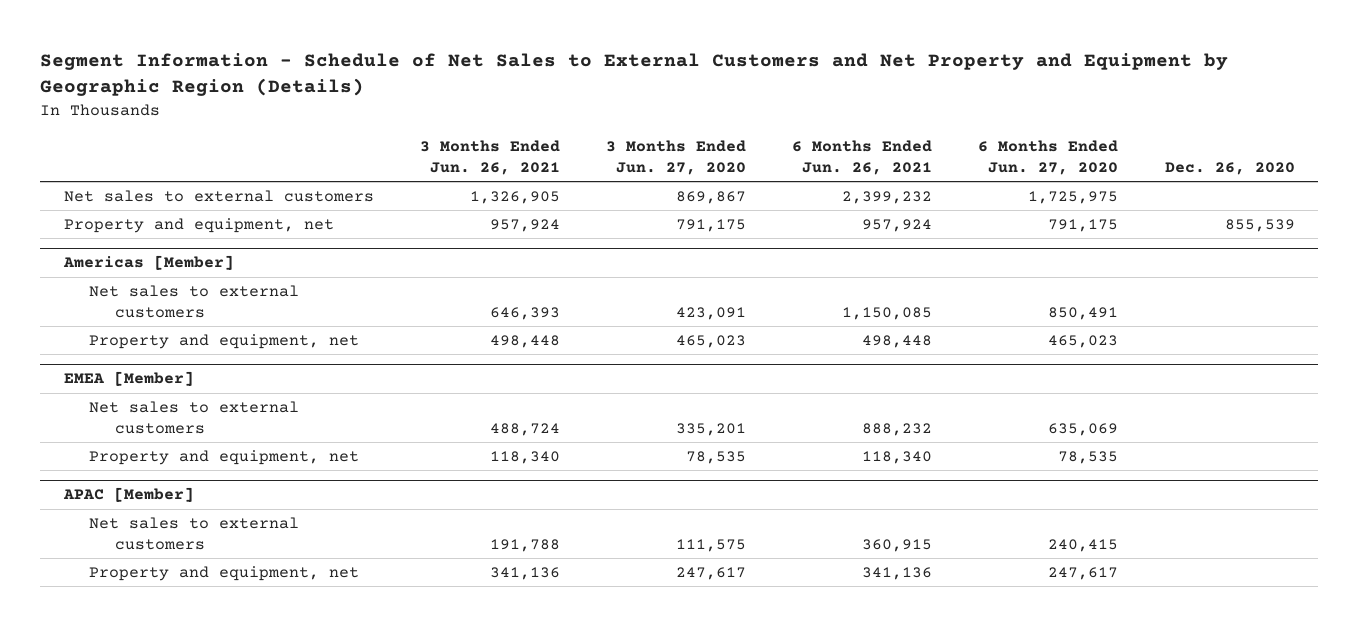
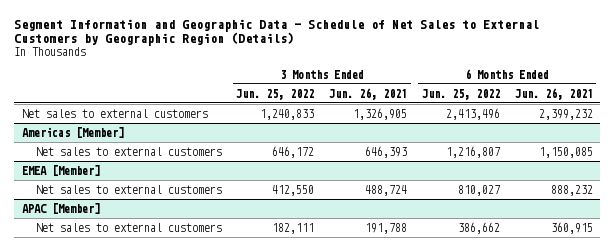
[40,53,1229,97] Segment Information - Schedule of Net Sales to External Customers and Net Property and Equipment by Geographic Region (Details) -> [14,18,540,47] Segment Information and Geographic Data - Schedule of Net Sales to External Customers by Geographic Region (Details)
[605,139,746,175] 3 Months Ended Jun. 27, 2020 -> none
[978,139,1119,175] 6 Months Ended Jun. 27, 2020 -> none
[1164,161,1295,175] Dec. 26, 2020 -> none
none -> [236,88,315,100] Jun. 25, 2022
none -> [421,88,500,100] Jun. 25, 2022
[63,218,334,234] Property and equipment, net -> none
[89,334,360,350] Property and equipment, net -> none
[89,450,360,466] Property and equipment, net -> none
[89,566,360,582] Property and equipment, net -> none

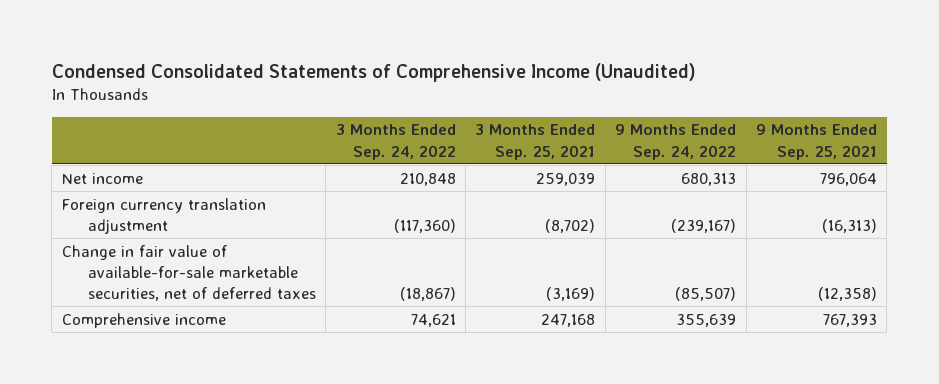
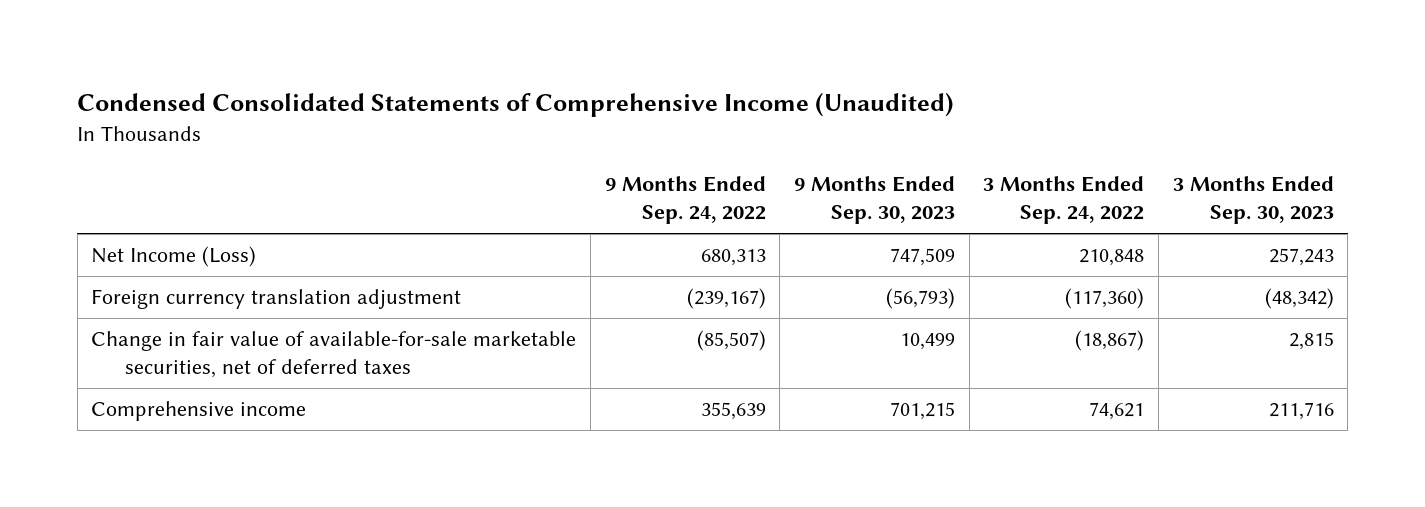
[475,124,596,160] 3 Months Ended Sep. 25, 2021 -> none
[755,124,877,160] 9 Months Ended Sep. 25, 2021 -> none
none -> [793,176,955,225] 9 Months Ended Sep. 30, 2023
none -> [1172,176,1334,225] 3 Months Ended Sep. 30, 2023
[61,172,143,184] Net income -> [91,246,257,268] Net Income (Loss)

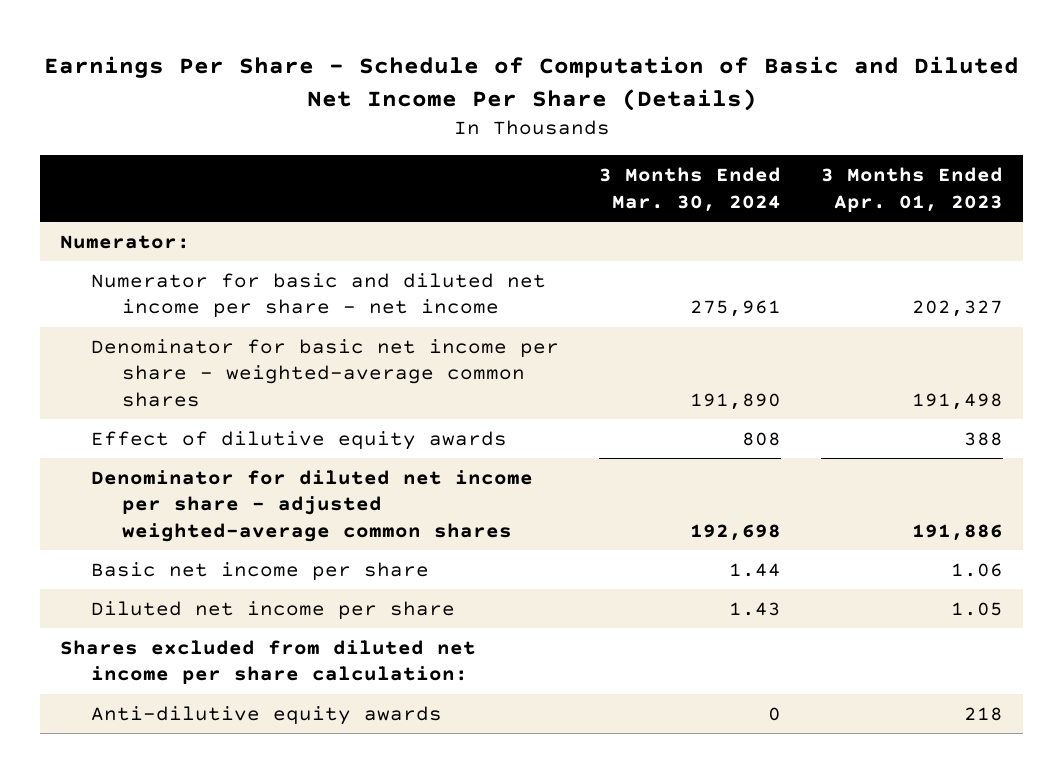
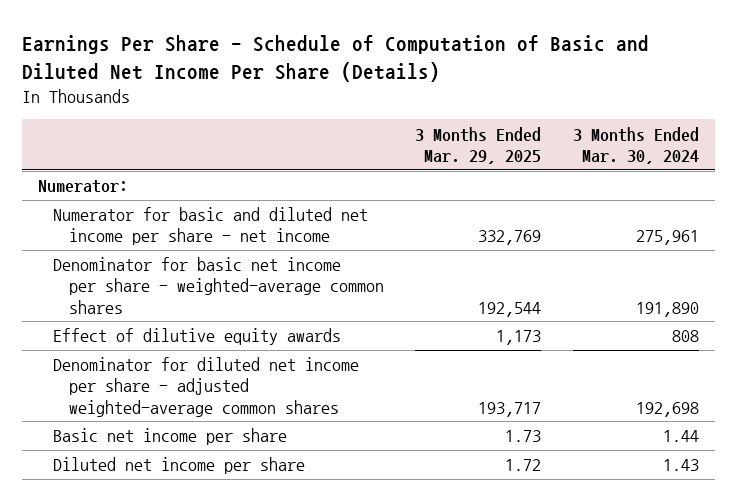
[821,167,1004,212] 3 Months Ended Apr. 01, 2023 -> none
none -> [415,126,542,164] 3 Months Ended Mar. 29, 2025
[60,639,477,685] Shares excluded from diluted net income per share calculation: -> none
[91,705,443,725] Anti-dilutive equity awards -> none

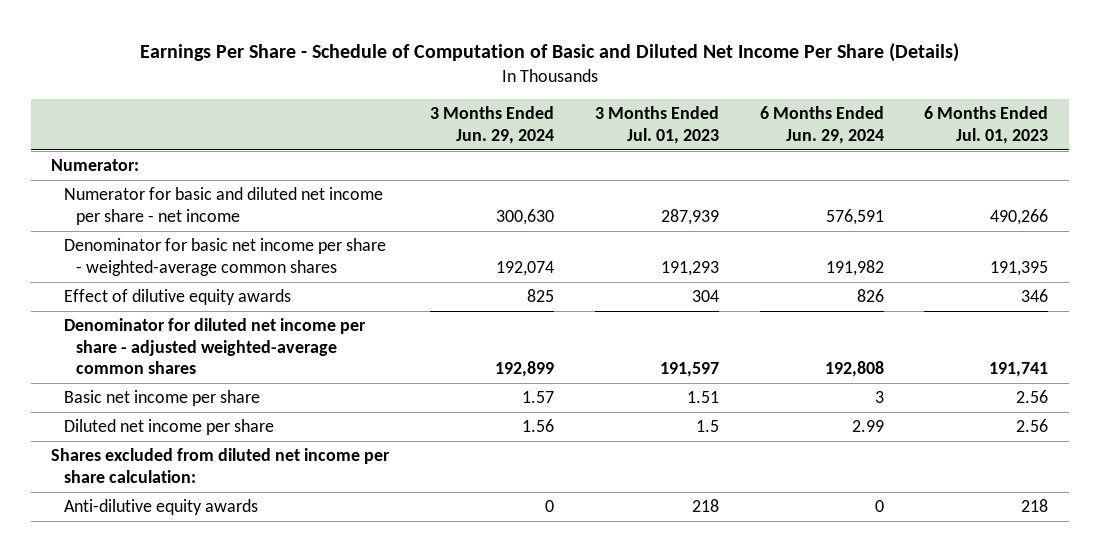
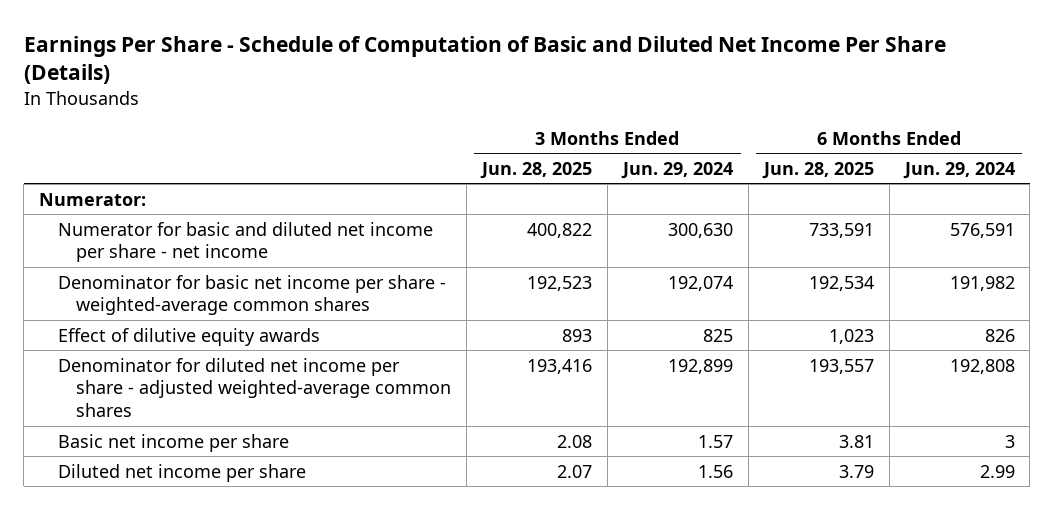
[594,106,719,144] 3 Months Ended Jul. 01, 2023 -> none
[924,106,1049,144] 6 Months Ended Jul. 01, 2023 -> none
none -> [480,161,593,179] Jun. 28, 2025
none -> [761,161,874,179] Jun. 28, 2025
[50,448,390,483] Shares excluded from diluted net income per share calculation: -> none
[63,499,258,516] Anti-dilutive equity awards -> none

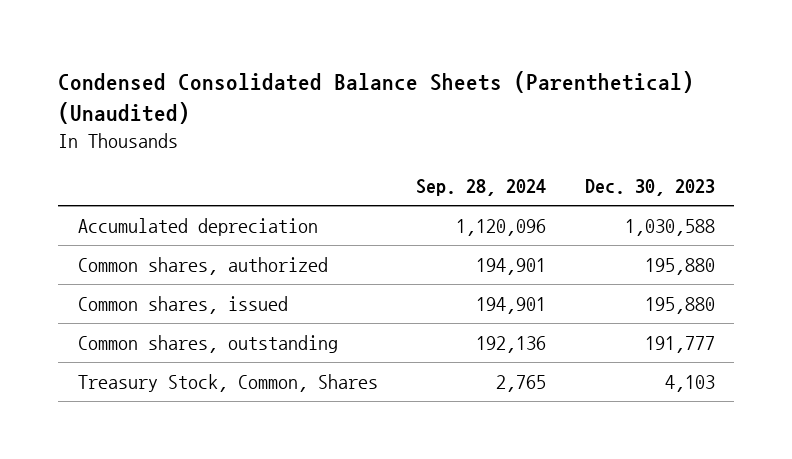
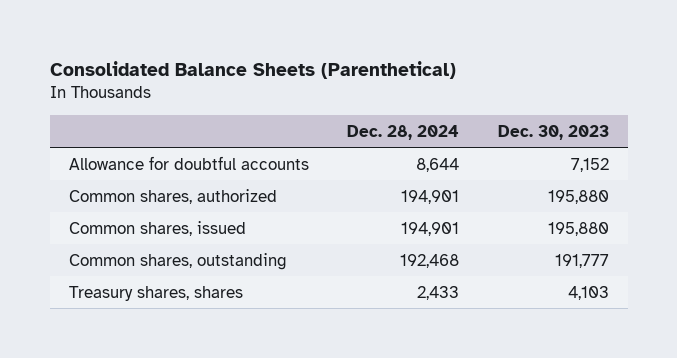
[58,71,695,125] Condensed Consolidated Balance Sheets (Parenthetical) (Unaudited) -> [49,60,456,79] Consolidated Balance Sheets (Parenthetical)
[416,179,547,197] Sep. 28, 2024 -> none
none -> [347,124,460,140] Dec. 28, 2024
[77,217,318,236] Accumulated depreciation -> none
none -> [68,155,309,170] Allowance for doubtful accounts
[77,373,378,392] Treasury Stock, Common, Shares -> [68,285,243,301] Treasury shares, shares

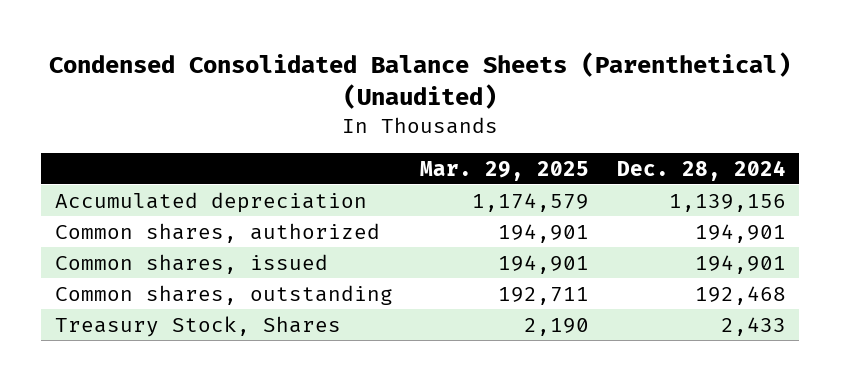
[49,60,456,79] Consolidated Balance Sheets (Parenthetical) -> [49,52,792,109] Condensed Consolidated Balance Sheets (Parenthetical) (Unaudited)
[497,124,609,140] Dec. 30, 2023 -> none
none -> [420,160,590,181] Mar. 29, 2025
[68,155,309,170] Allowance for doubtful accounts -> none
none -> [54,191,367,213] Accumulated depreciation
[68,285,243,301] Treasury shares, shares -> [54,315,341,337] Treasury Stock, Shares

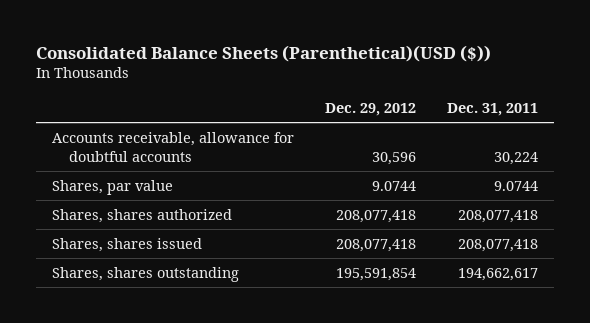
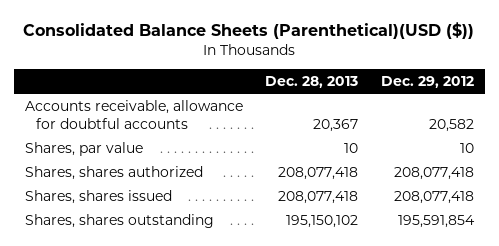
[447,102,539,116] Dec. 31, 2011 -> none
none -> [265,76,359,89] Dec. 28, 2013
[372,151,417,165] 30,596 -> [428,118,474,132] 20,582
[372,180,417,191] 9.0744 -> [459,143,474,154] 10

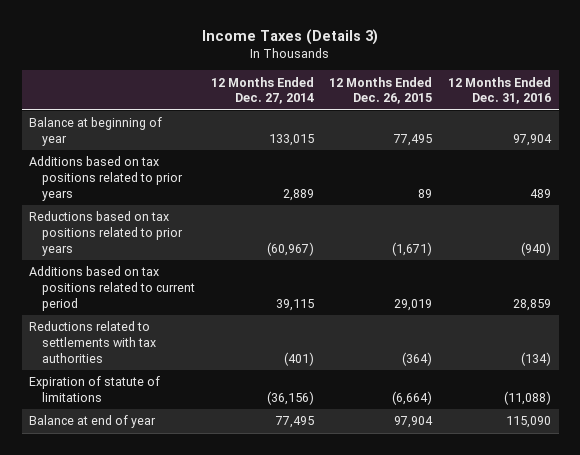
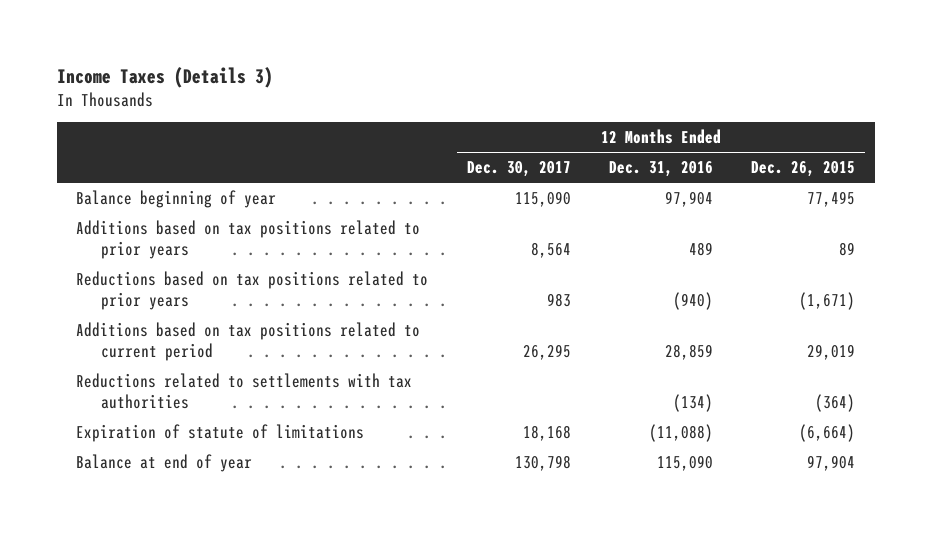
[210,76,314,105] 12 Months Ended Dec. 27, 2014 -> none
none -> [466,161,571,178] Dec. 30, 2017
[29,117,163,146] Balance at beginning of year -> [76,189,277,208] Balance beginning of year

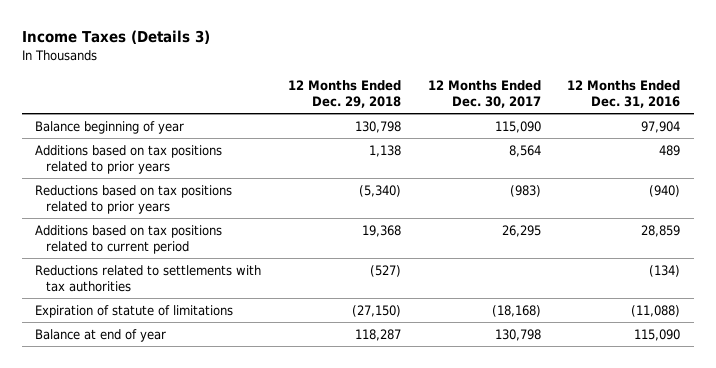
[751,161,856,178] Dec. 26, 2015 -> none
none -> [288,80,402,108] 12 Months Ended Dec. 29, 2018
[546,293,571,308] 983 -> [509,185,541,198] (983)
[522,424,571,441] 18,168 -> [491,305,541,318] (18,168)

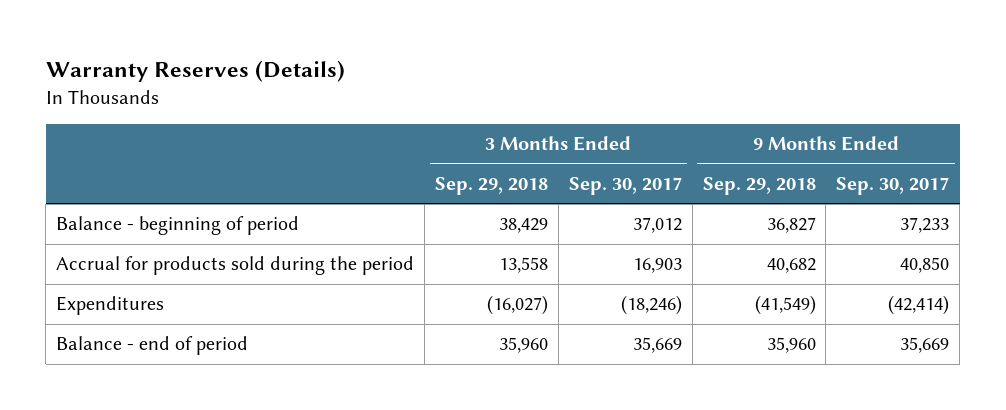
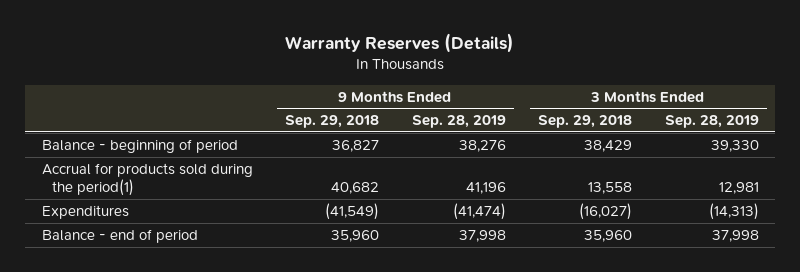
[568,176,682,195] Sep. 30, 2017 -> none
[836,176,950,195] Sep. 30, 2017 -> none
none -> [411,115,506,129] Sep. 28, 2019
none -> [664,115,759,129] Sep. 28, 2019
[56,256,415,276] Accrual for products sold during the period -> [41,163,253,196] Accrual for products sold during the period(1)

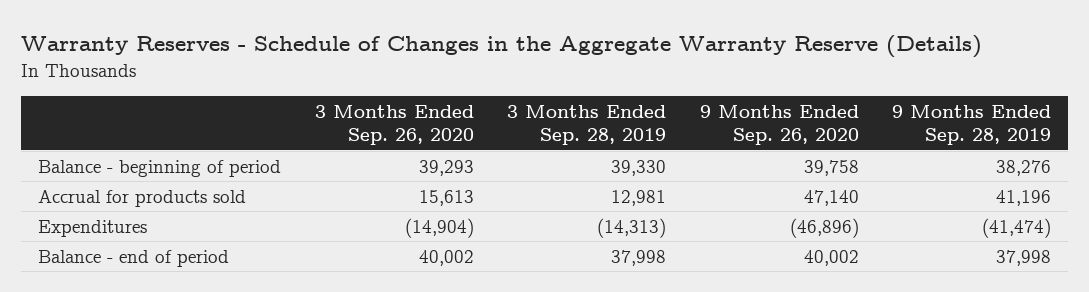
[285,32,515,53] Warranty Reserves (Details) -> [21,35,983,59] Warranty Reserves - Schedule of Changes in the Aggregate Warranty Reserve (Details)
[285,115,380,129] Sep. 29, 2018 -> none
[538,115,633,129] Sep. 29, 2018 -> none
none -> [314,104,474,145] 3 Months Ended Sep. 26, 2020
none -> [699,104,859,145] 9 Months Ended Sep. 26, 2020
[41,163,253,196] Accrual for products sold during the period(1) -> [38,189,247,207] Accrual for products sold

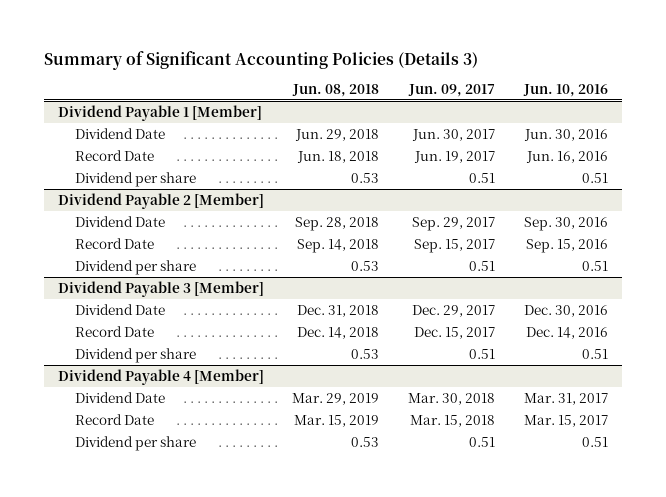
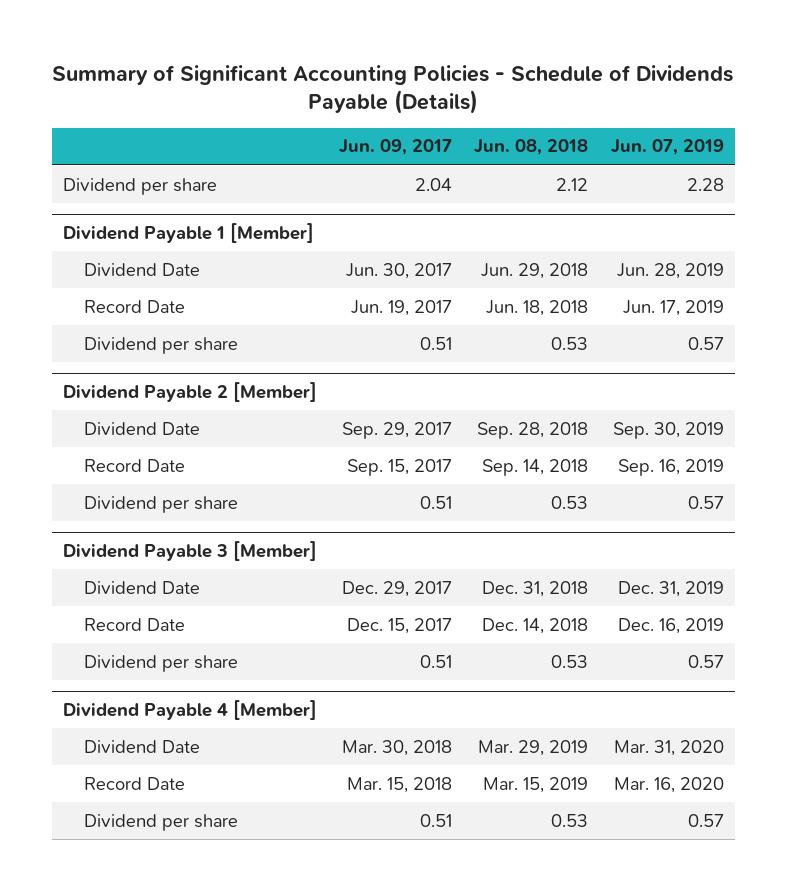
[43,50,478,70] Summary of Significant Accounting Policies (Details 3) -> [52,64,734,115] Summary of Significant Accounting Policies - Schedule of Dividends Payable (Details)
[522,84,608,98] Jun. 10, 2016 -> none
none -> [610,139,724,156] Jun. 07, 2019
none -> [62,177,217,195] Dividend per share

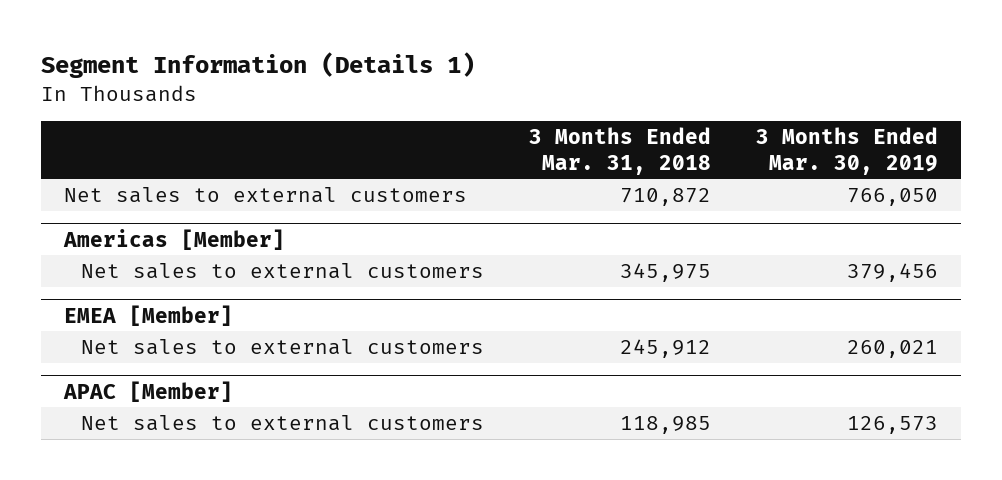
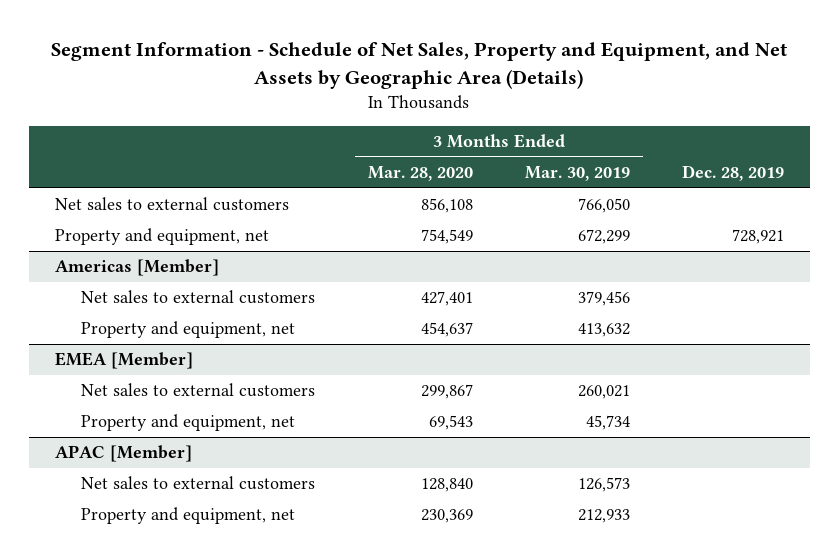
[41,52,476,79] Segment Information (Details 1) -> [51,42,788,89] Segment Information - Schedule of Net Sales, Property and Equipment, and Net Assets by Geographic Area (Details)
[528,127,711,175] 3 Months Ended Mar. 31, 2018 -> none
none -> [367,166,473,182] Mar. 28, 2020
none -> [682,165,785,182] Dec. 28, 2019
none -> [54,228,269,246] Property and equipment, net
none -> [81,321,296,339] Property and equipment, net
none -> [81,414,296,432] Property and equipment, net
none -> [81,507,296,525] Property and equipment, net

